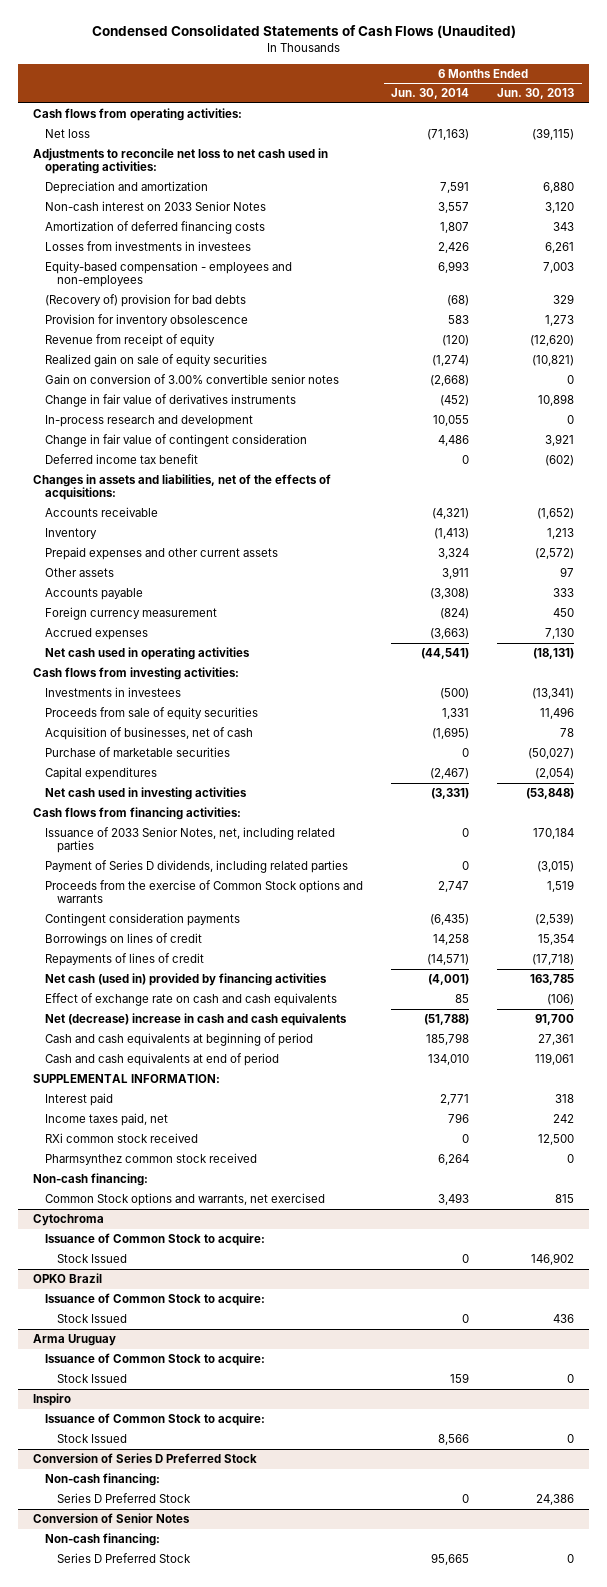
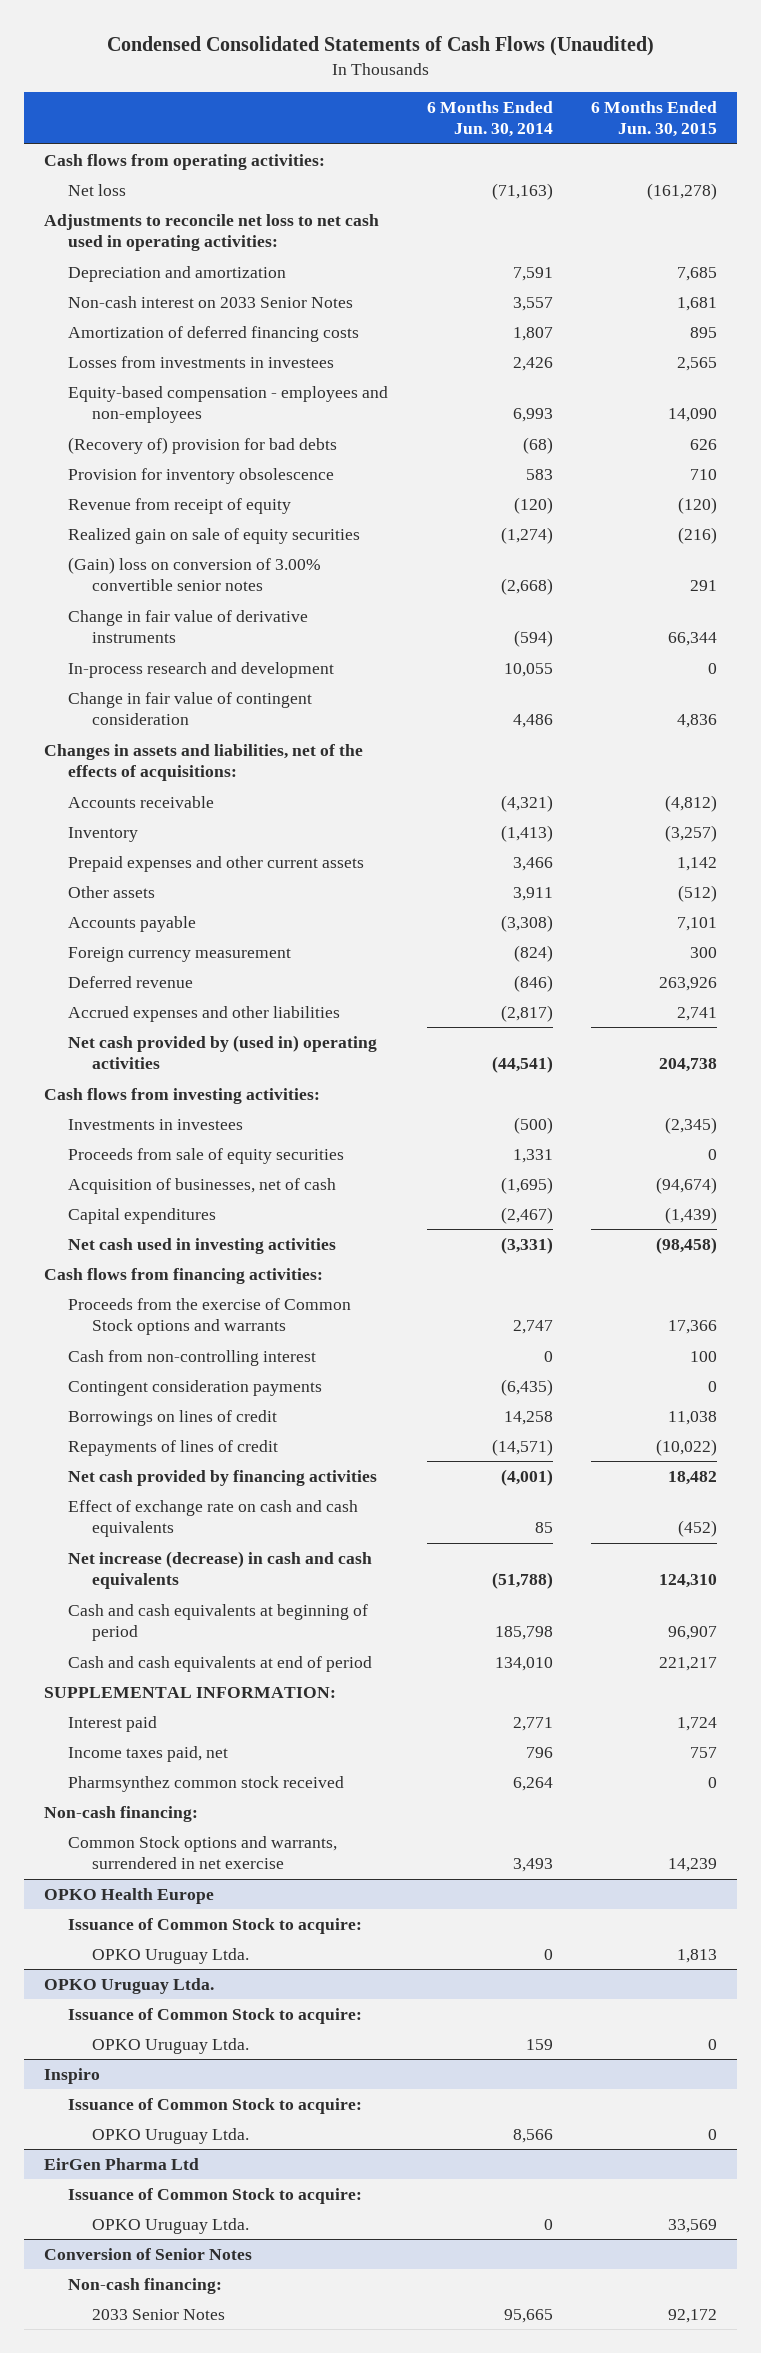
[497,88,575,100] Jun. 30, 2013 -> none
none -> [591,100,718,138] 6 Months Ended Jun. 30, 2015
[44,374,339,385] Gain on conversion of 3.00% convertible senior notes -> [67,556,321,592] (Gain) loss on conversion of 3.00% convertible senior notes
[44,394,296,408] Change in fair value of derivatives instruments -> [67,609,308,644] Change in fair value of derivative instruments
[440,395,470,407] (452) -> [513,630,553,648] (594)
[44,454,198,465] Deferred income tax benefit -> none
[438,548,470,560] 3,324 -> [512,856,553,871] 3,466
none -> [67,975,193,988] Deferred revenue
[44,628,148,641] Accrued expenses -> [67,1005,340,1022] Accrued expenses and other liabilities
[430,628,470,640] (3,663) -> [500,1004,553,1022] (2,817)
[44,647,250,661] Net cash used in operating activities -> [67,1034,377,1070] Net cash provided by (used in) operating activities
[44,747,230,758] Purchase of marketable securities -> none
[44,827,335,854] Issuance of 2033 Senior Notes, net, including related parties -> none
[44,860,348,874] Payment of Series D dividends, including related parties -> none
none -> [67,1349,316,1366] Cash from non-controlling interest
[44,973,327,987] Net cash (used in) provided by financing activities -> [67,1469,377,1486] Net cash provided by financing activities
[44,1013,347,1027] Net (decrease) increase in cash and cash equivalents -> [67,1550,372,1590] Net increase (decrease) in cash and cash equivalents
[44,1133,198,1144] RXi common stock received -> none
[32,1214,104,1227] Cytochroma -> none
[44,1233,265,1247] Issuance of Common Stock to acquire: -> none
[56,1254,127,1264] Stock Issued -> none
[32,1273,102,1284] OPKO Brazil -> none
[44,1193,325,1207] Common Stock options and warrants, net exercised -> [67,1835,337,1870] Common Stock options and warrants, surrendered in net exercise
none -> [43,1887,214,1904] OPKO Health Europe
[32,1334,116,1347] Arma Uruguay -> none
[56,1314,127,1324] Stock Issued -> [91,1947,249,1964] OPKO Uruguay Ltda.
none -> [43,1977,214,1994] OPKO Uruguay Ltda.
[56,1374,127,1384] Stock Issued -> [91,2037,249,2054] OPKO Uruguay Ltda.
[32,1453,257,1464] Conversion of Series D Preferred Stock -> none
[44,1473,160,1487] Non-cash financing: -> none
[56,1493,191,1504] Series D Preferred Stock -> none
[56,1434,127,1444] Stock Issued -> [91,2127,249,2144] OPKO Uruguay Ltda.
none -> [43,2157,199,2170] EirGen Pharma Ltd
none -> [67,2187,362,2204] Issuance of Common Stock to acquire:
none -> [91,2217,249,2234] OPKO Uruguay Ltda.
[56,1553,191,1564] Series D Preferred Stock -> [91,2308,225,2320] 2033 Senior Notes

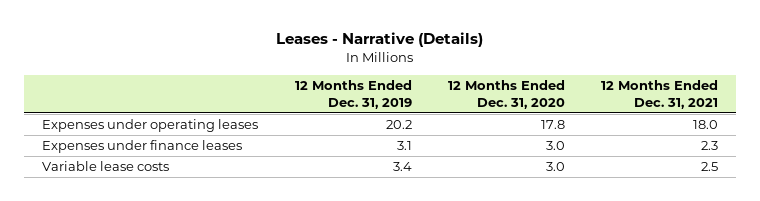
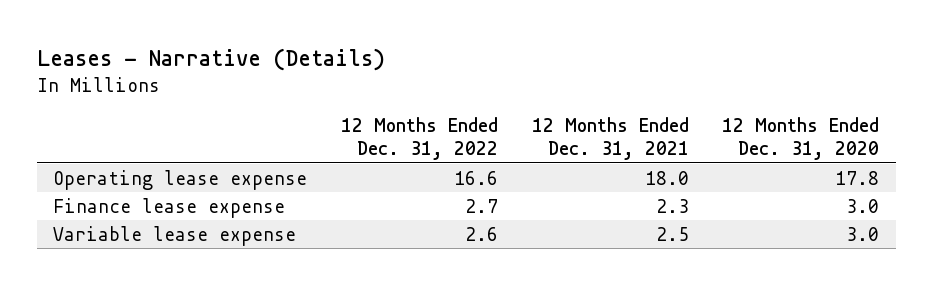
[294,80,412,109] 12 Months Ended Dec. 31, 2019 -> none
none -> [341,116,499,161] 12 Months Ended Dec. 31, 2022
[42,119,259,133] Expenses under operating leases -> [53,169,308,190] Operating lease expense
[42,140,243,154] Expenses under finance leases -> [53,197,286,218] Finance lease expense
[42,161,170,172] Variable lease costs -> [53,225,297,246] Variable lease expense

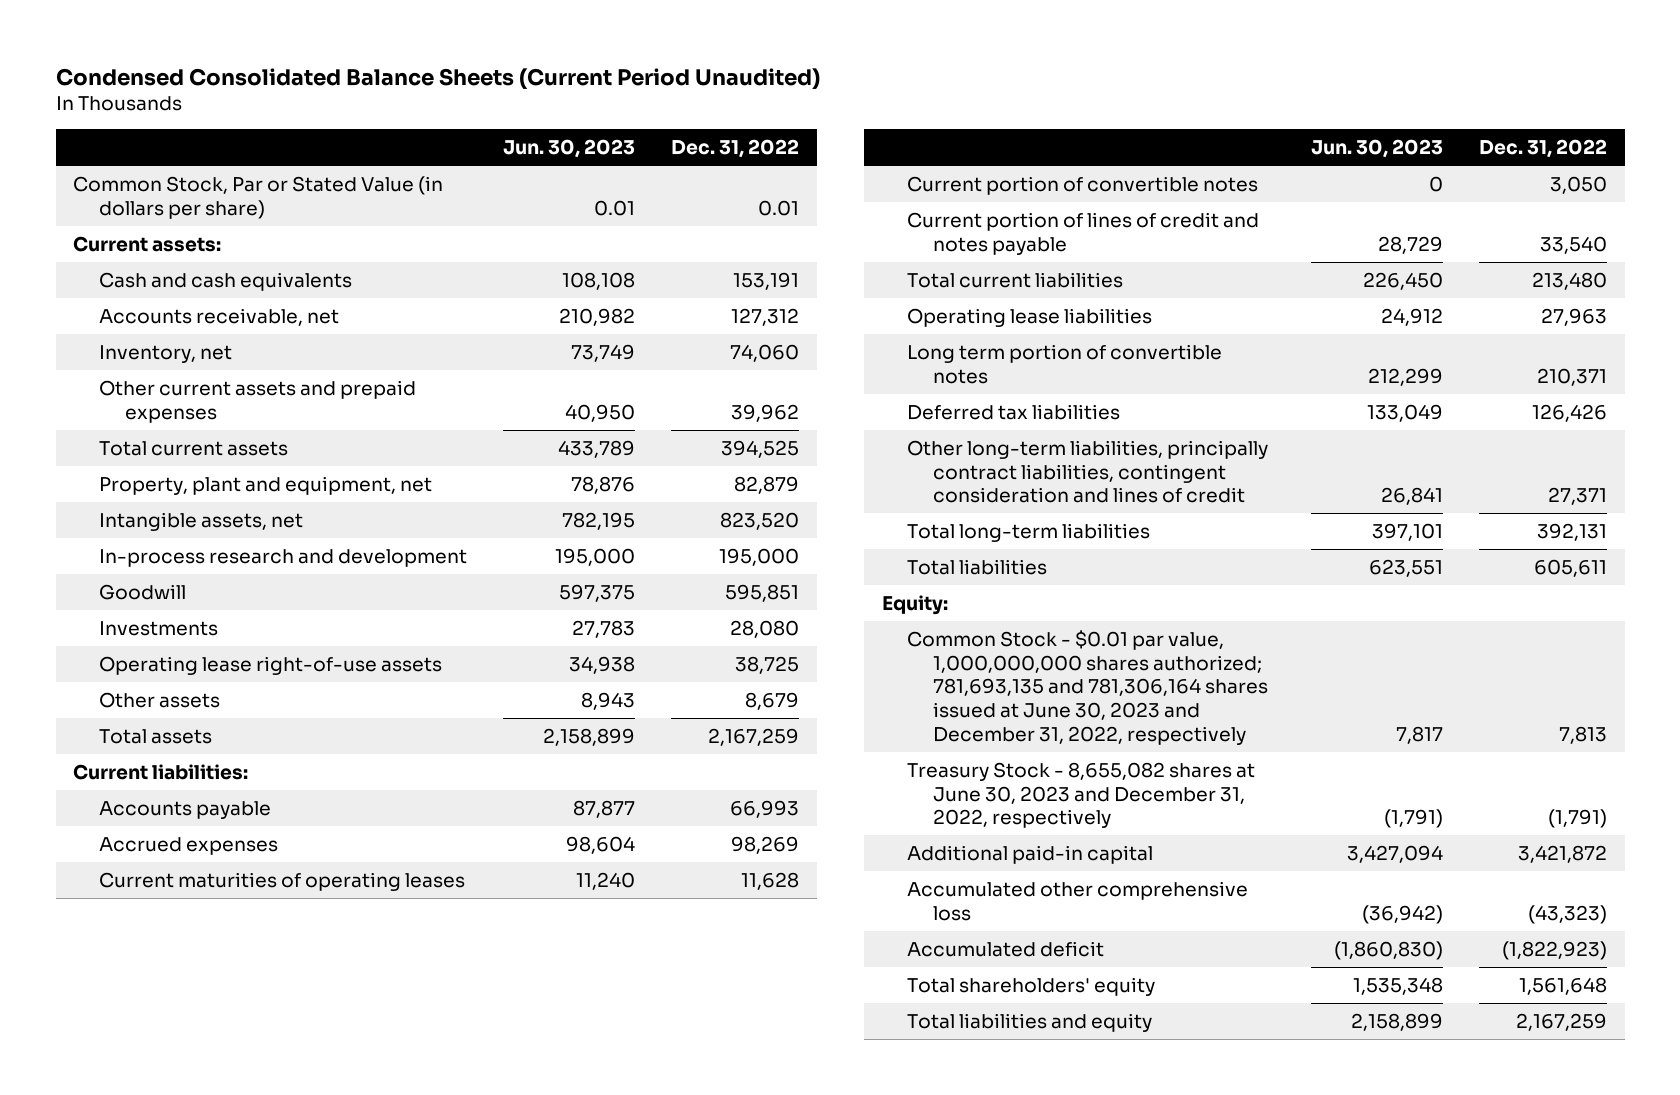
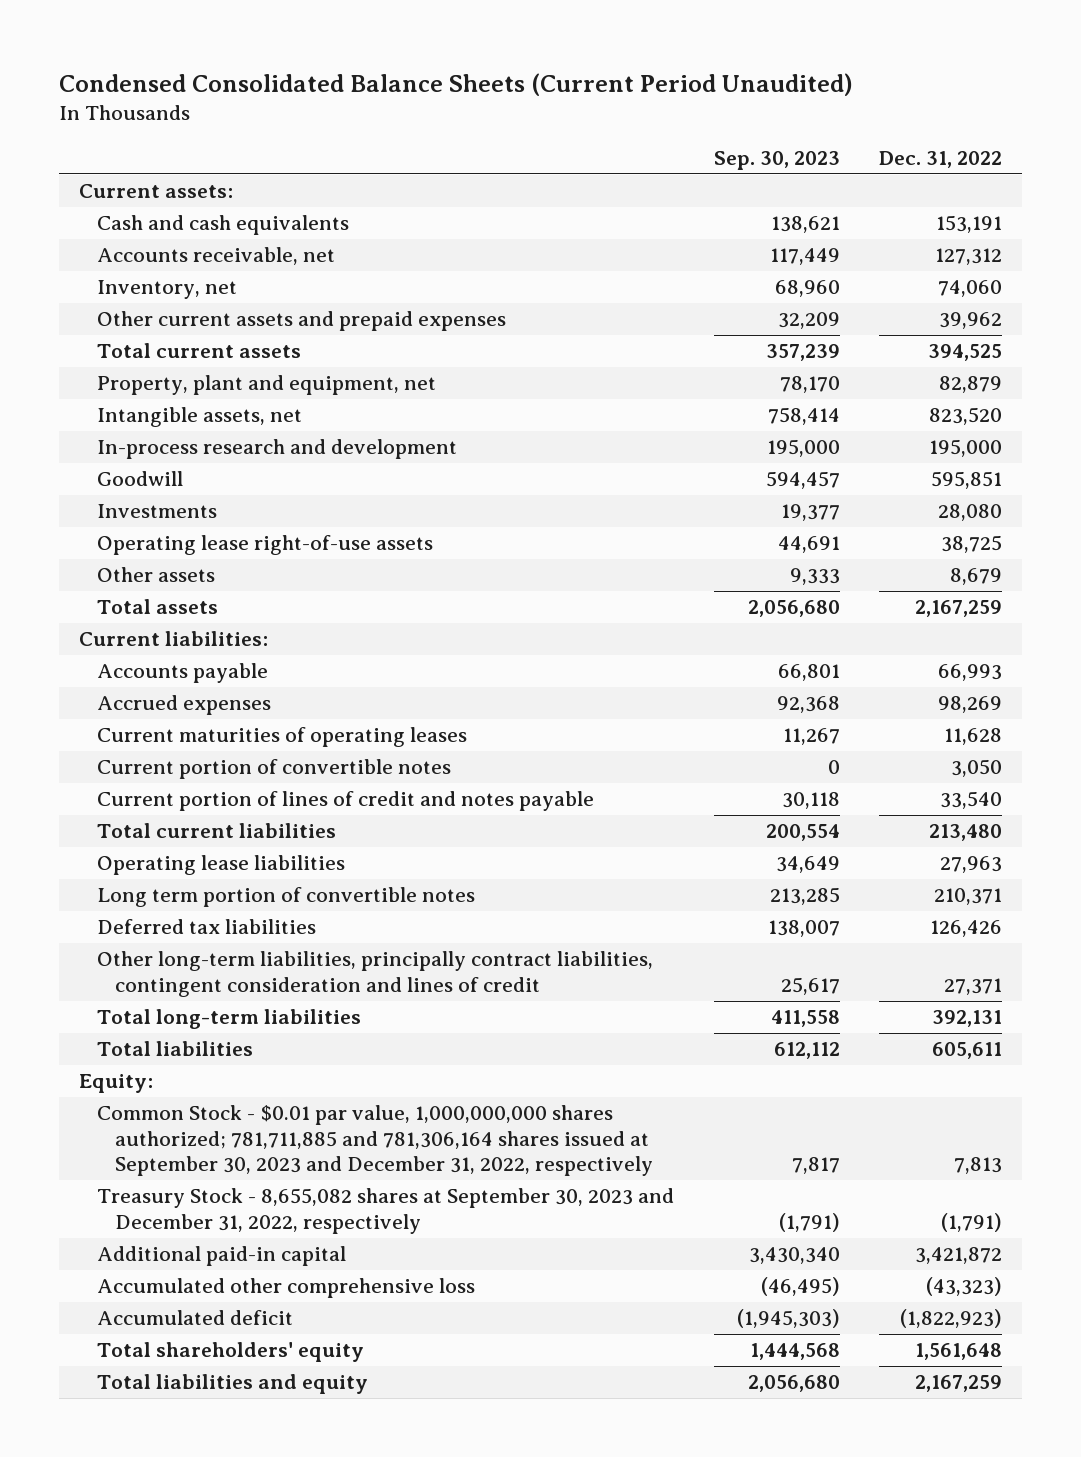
[502,139,635,159] Jun. 30, 2023 -> none
none -> [713,151,840,171] Sep. 30, 2023
[73,175,444,219] Common Stock, Par or Stated Value (in dollars per share) -> none
[907,629,1269,745] Common Stock - $0.01 par value, 1,000,000,000 shares authorized; 781,693,135 and 781,306,164 shares issued at June 30, 2023 and December 31, 2022, respectively -> [97,1105,654,1177] Common Stock - $0.01 par value, 1,000,000,000 shares authorized; 781,711,885 and 781,306,164 shares issued at September 30, 2023 and December 31, 2022, respectively
[907,761,1256,829] Treasury Stock - 8,655,082 shares at June 30, 2023 and December 31, 2022, respectively -> [97,1188,675,1234] Treasury Stock - 8,655,082 shares at September 30, 2023 and December 31, 2022, respectively

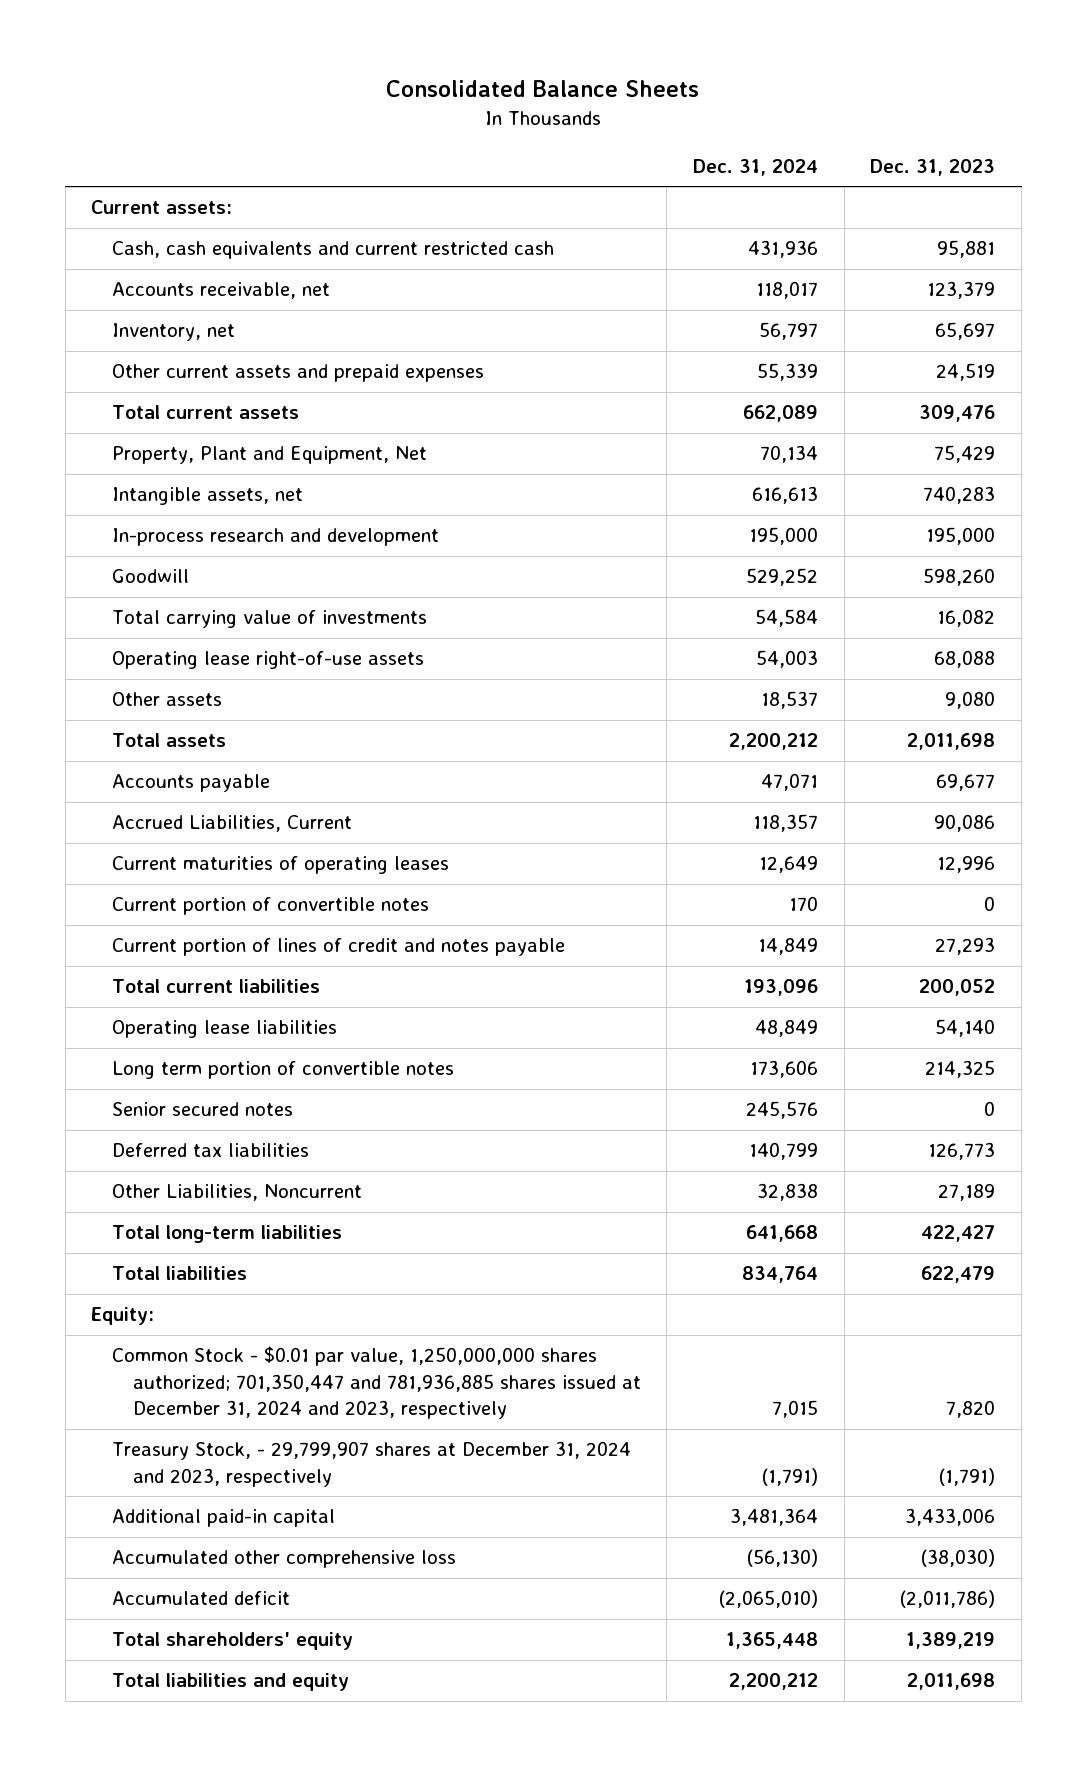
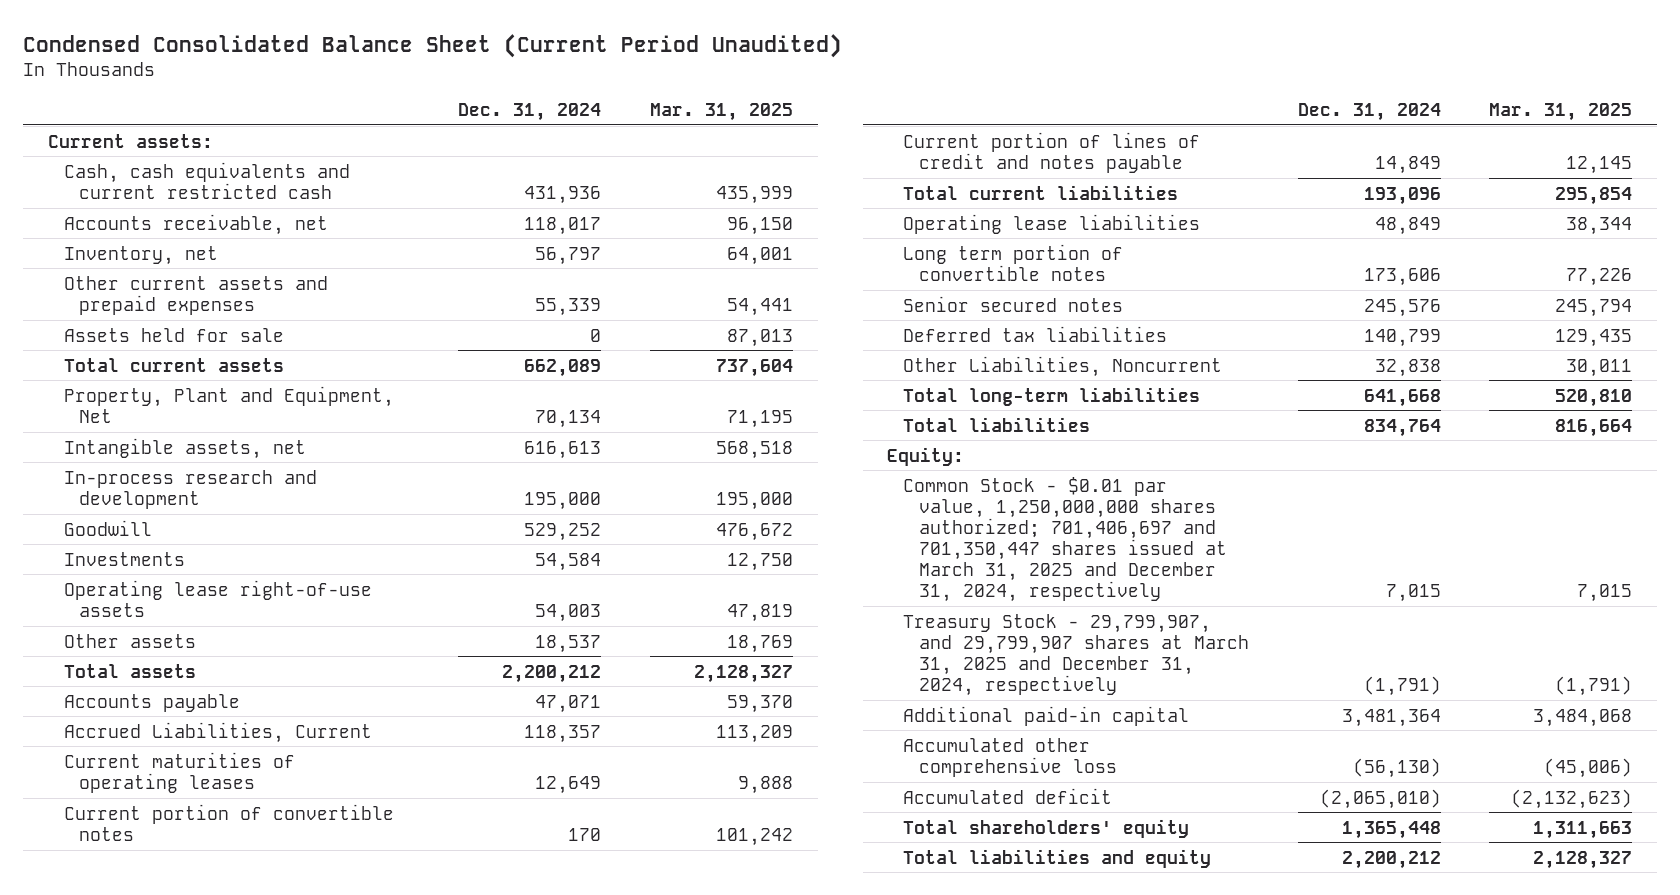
[386,80,700,98] Consolidated Balance Sheets -> [23,33,843,58] Condensed Consolidated Balance Sheet (Current Period Unaudited)
[870,158,996,176] Dec. 31, 2023 -> none
none -> [650,102,794,121] Mar. 31, 2025
none -> [63,327,284,342] Assets held for sale
[112,610,428,629] Total carrying value of investments -> [63,551,185,566] Investments
[112,1346,641,1420] Common Stock - $0.01 par value, 1,250,000,000 shares authorized; 701,350,447 and 781,936,885 shares issued at December 31, 2024 and 2023, respectively -> [902,476,1227,603] Common Stock - $0.01 par value, 1,250,000,000 shares authorized; 701,406,697 and 701,350,447 shares issued at March 31, 2025 and December 31, 2024, respectively
[112,1441,632,1487] Treasury Stock, - 29,799,907 shares at December 31, 2024 and 2023, respectively -> [902,613,1249,696] Treasury Stock - 29,799,907, and 29,799,907 shares at March 31, 2025 and December 31, 2024, respectively

